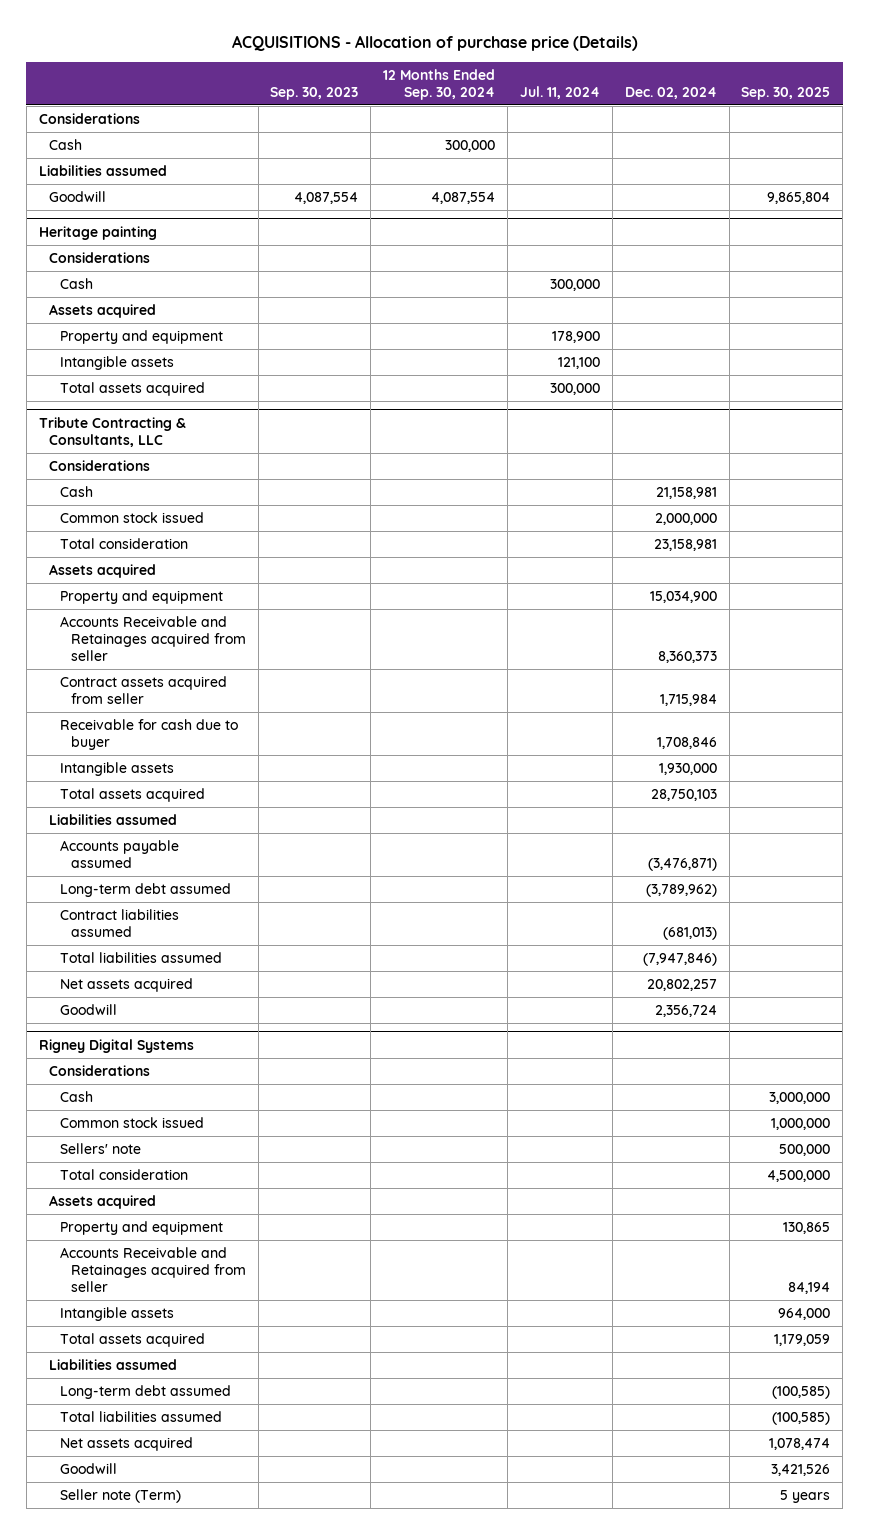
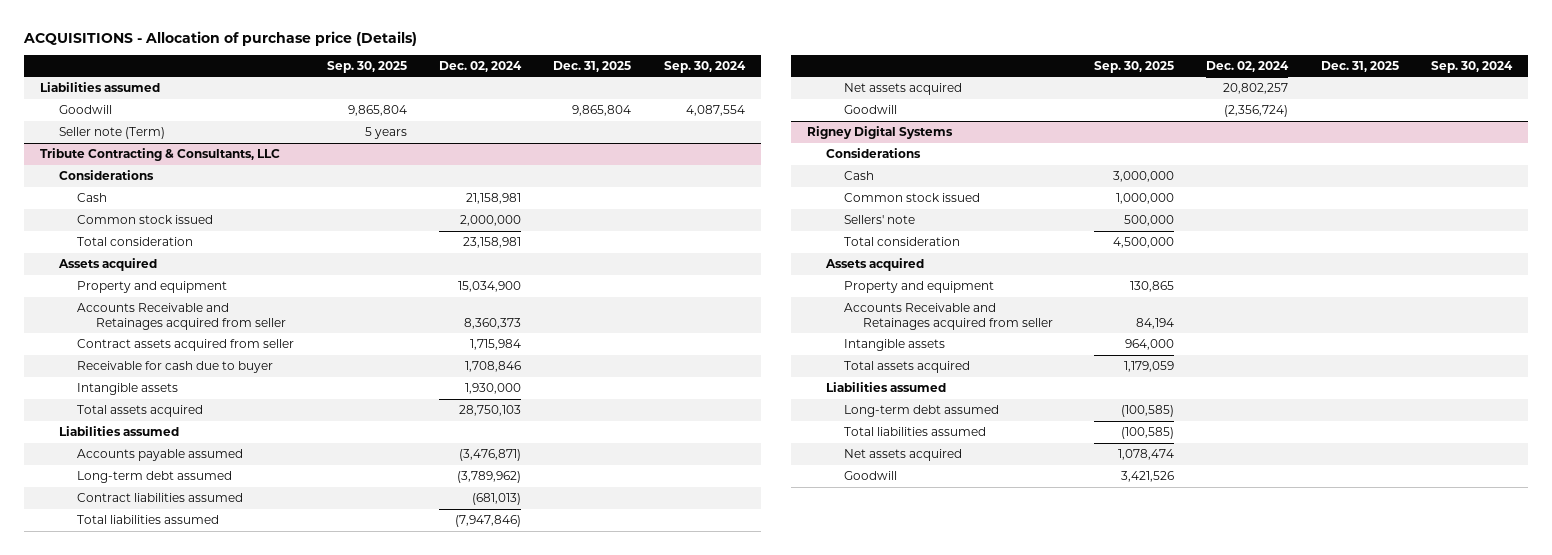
[270,86,359,100] Sep. 30, 2023 -> none
[383,68,496,100] 12 Months Ended Sep. 30, 2024 -> none
[519,85,600,99] Jul. 11, 2024 -> none
none -> [553,60,632,72] Dec. 31, 2025
none -> [663,60,746,73] Sep. 30, 2024
[38,113,140,125] Considerations -> none
[49,139,83,151] Cash -> none
[38,225,157,240] Heritage painting -> none
[49,252,151,264] Considerations -> none
[59,278,93,290] Cash -> none
[49,304,157,319] Assets acquired -> none
[59,330,223,345] Property and equipment -> none
[59,356,174,371] Intangible assets -> none
[59,382,205,397] Total assets acquired -> none
none -> [58,126,165,139] Seller note (Term)
[654,1005,717,1018] 2,356,724 -> [1224,104,1289,117] (2,356,724)
[59,1489,181,1504] Seller note (Term) -> none

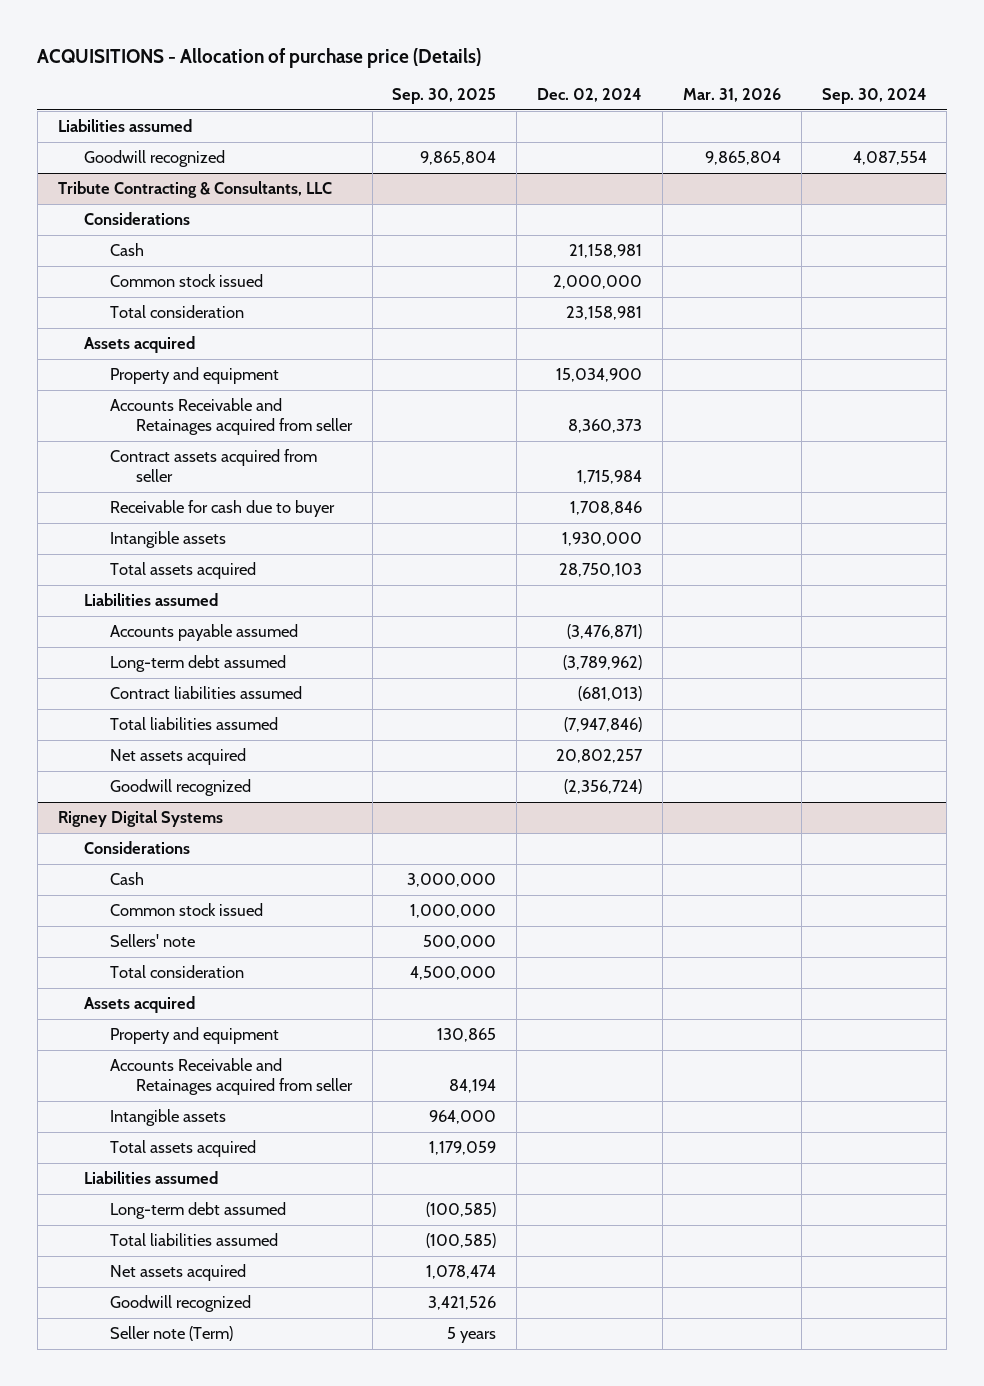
[553,60,632,72] Dec. 31, 2025 -> none
none -> [682,88,781,103] Mar. 31, 2026
[58,126,165,139] Seller note (Term) -> none
[58,104,112,114] Goodwill -> [83,149,225,167] Goodwill recognized
[844,104,898,114] Goodwill -> [109,778,251,796] Goodwill recognized
[844,470,898,480] Goodwill -> [109,1294,251,1312] Goodwill recognized
none -> [109,1325,233,1341] Seller note (Term)

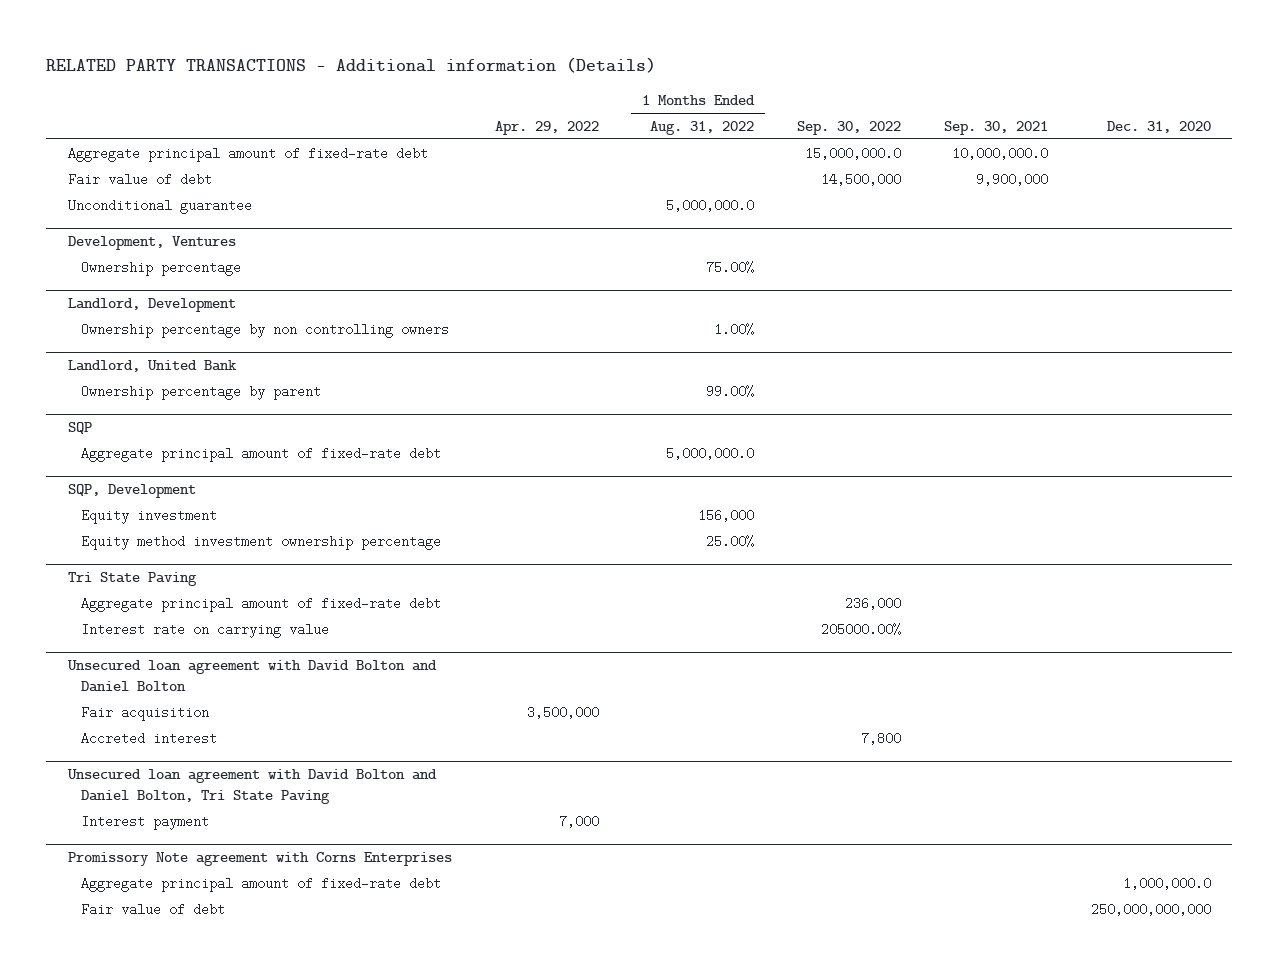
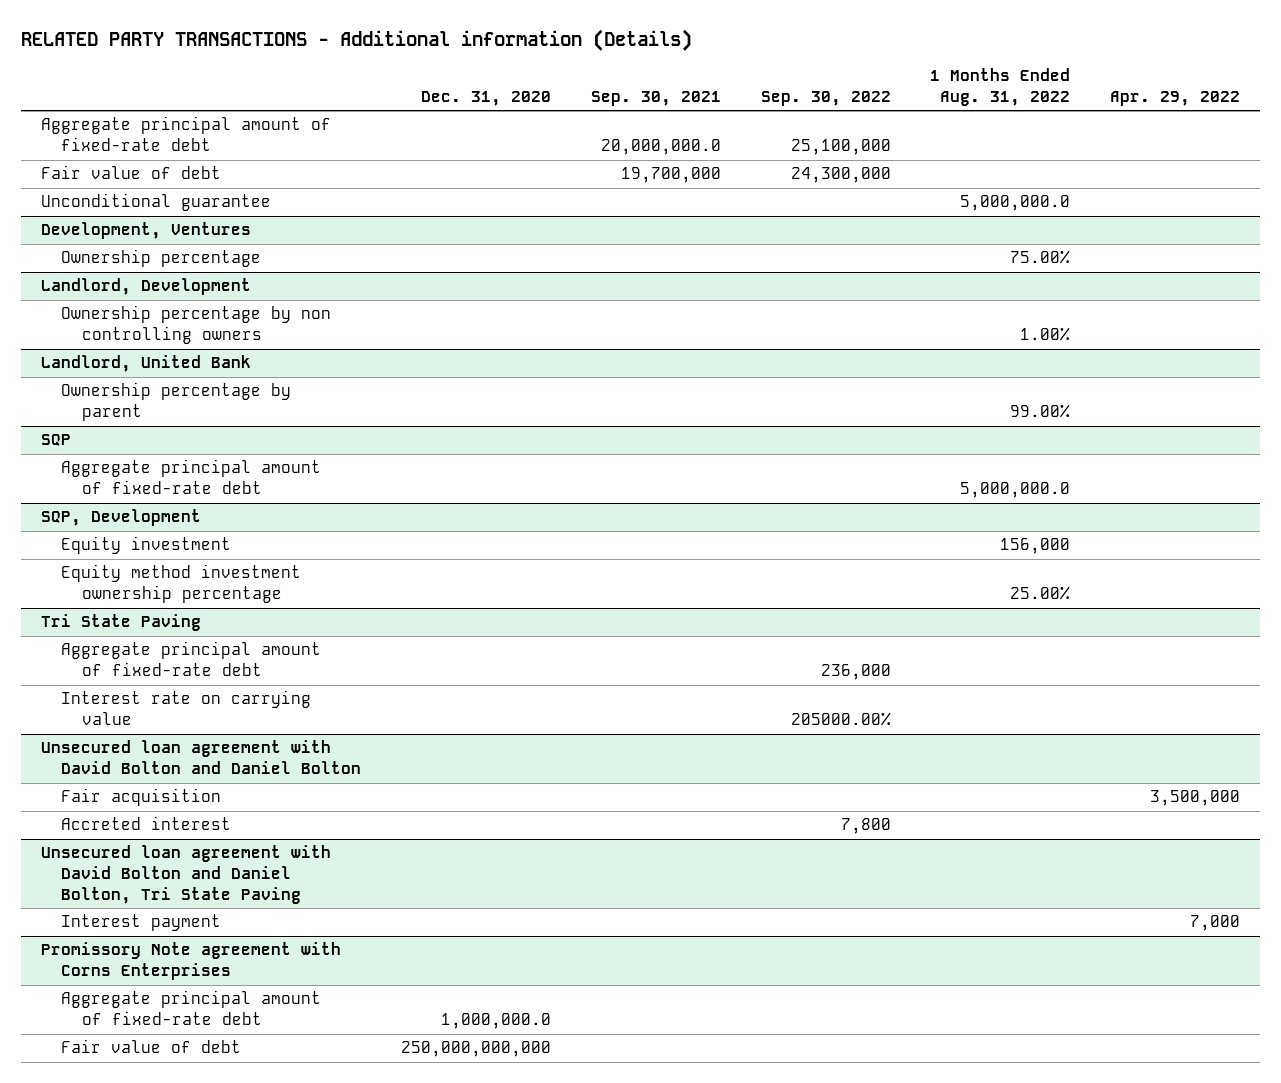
[804,146,901,160] 15,000,000.0 -> [790,139,891,156] 25,100,000
[951,146,1048,160] 10,000,000.0 -> [600,139,721,156] 20,000,000.0
[820,172,901,186] 14,500,000 -> [790,167,891,184] 24,300,000
[975,172,1048,186] 9,900,000 -> [620,167,721,184] 19,700,000

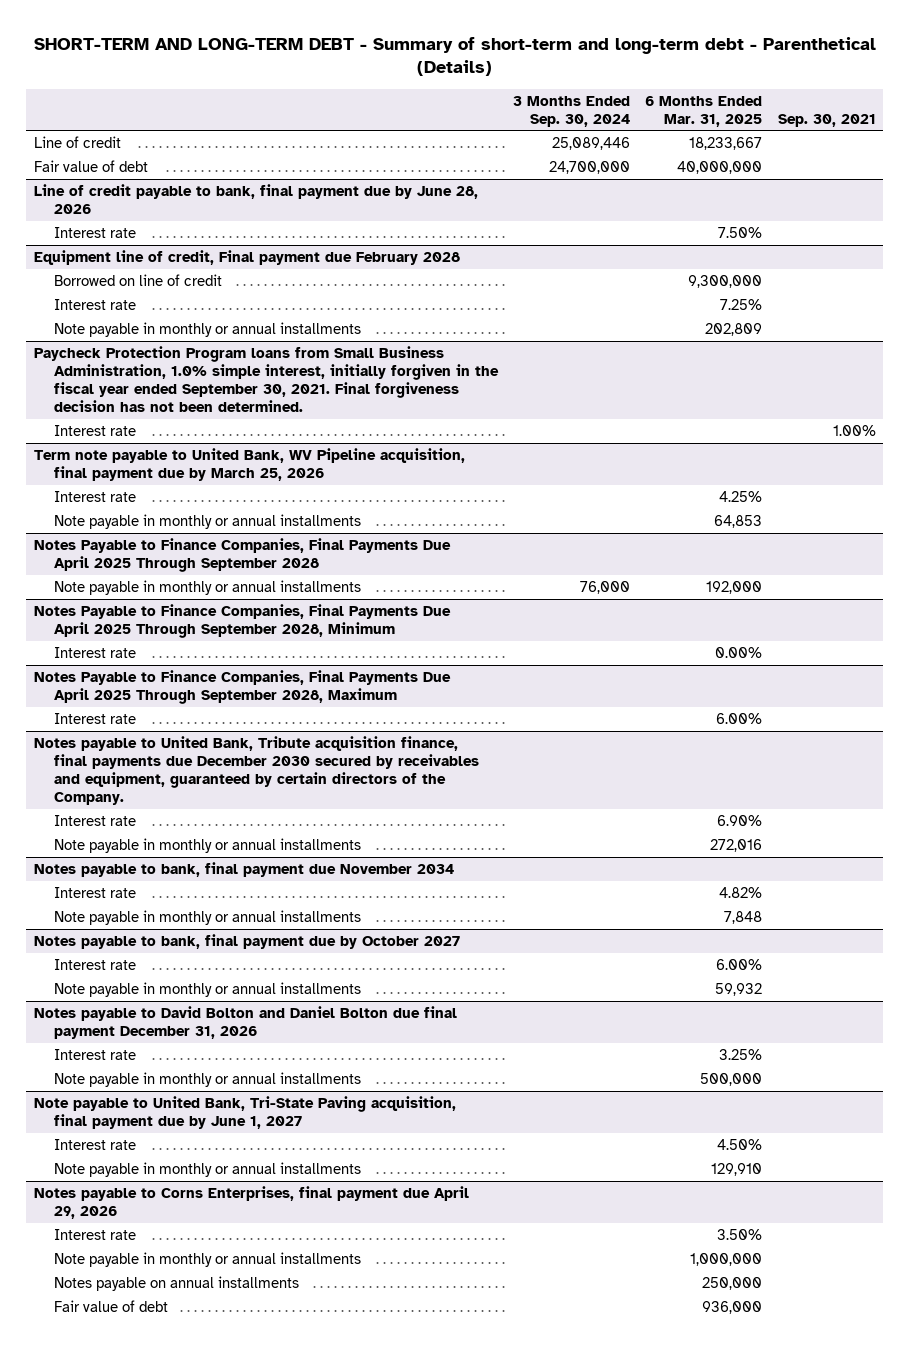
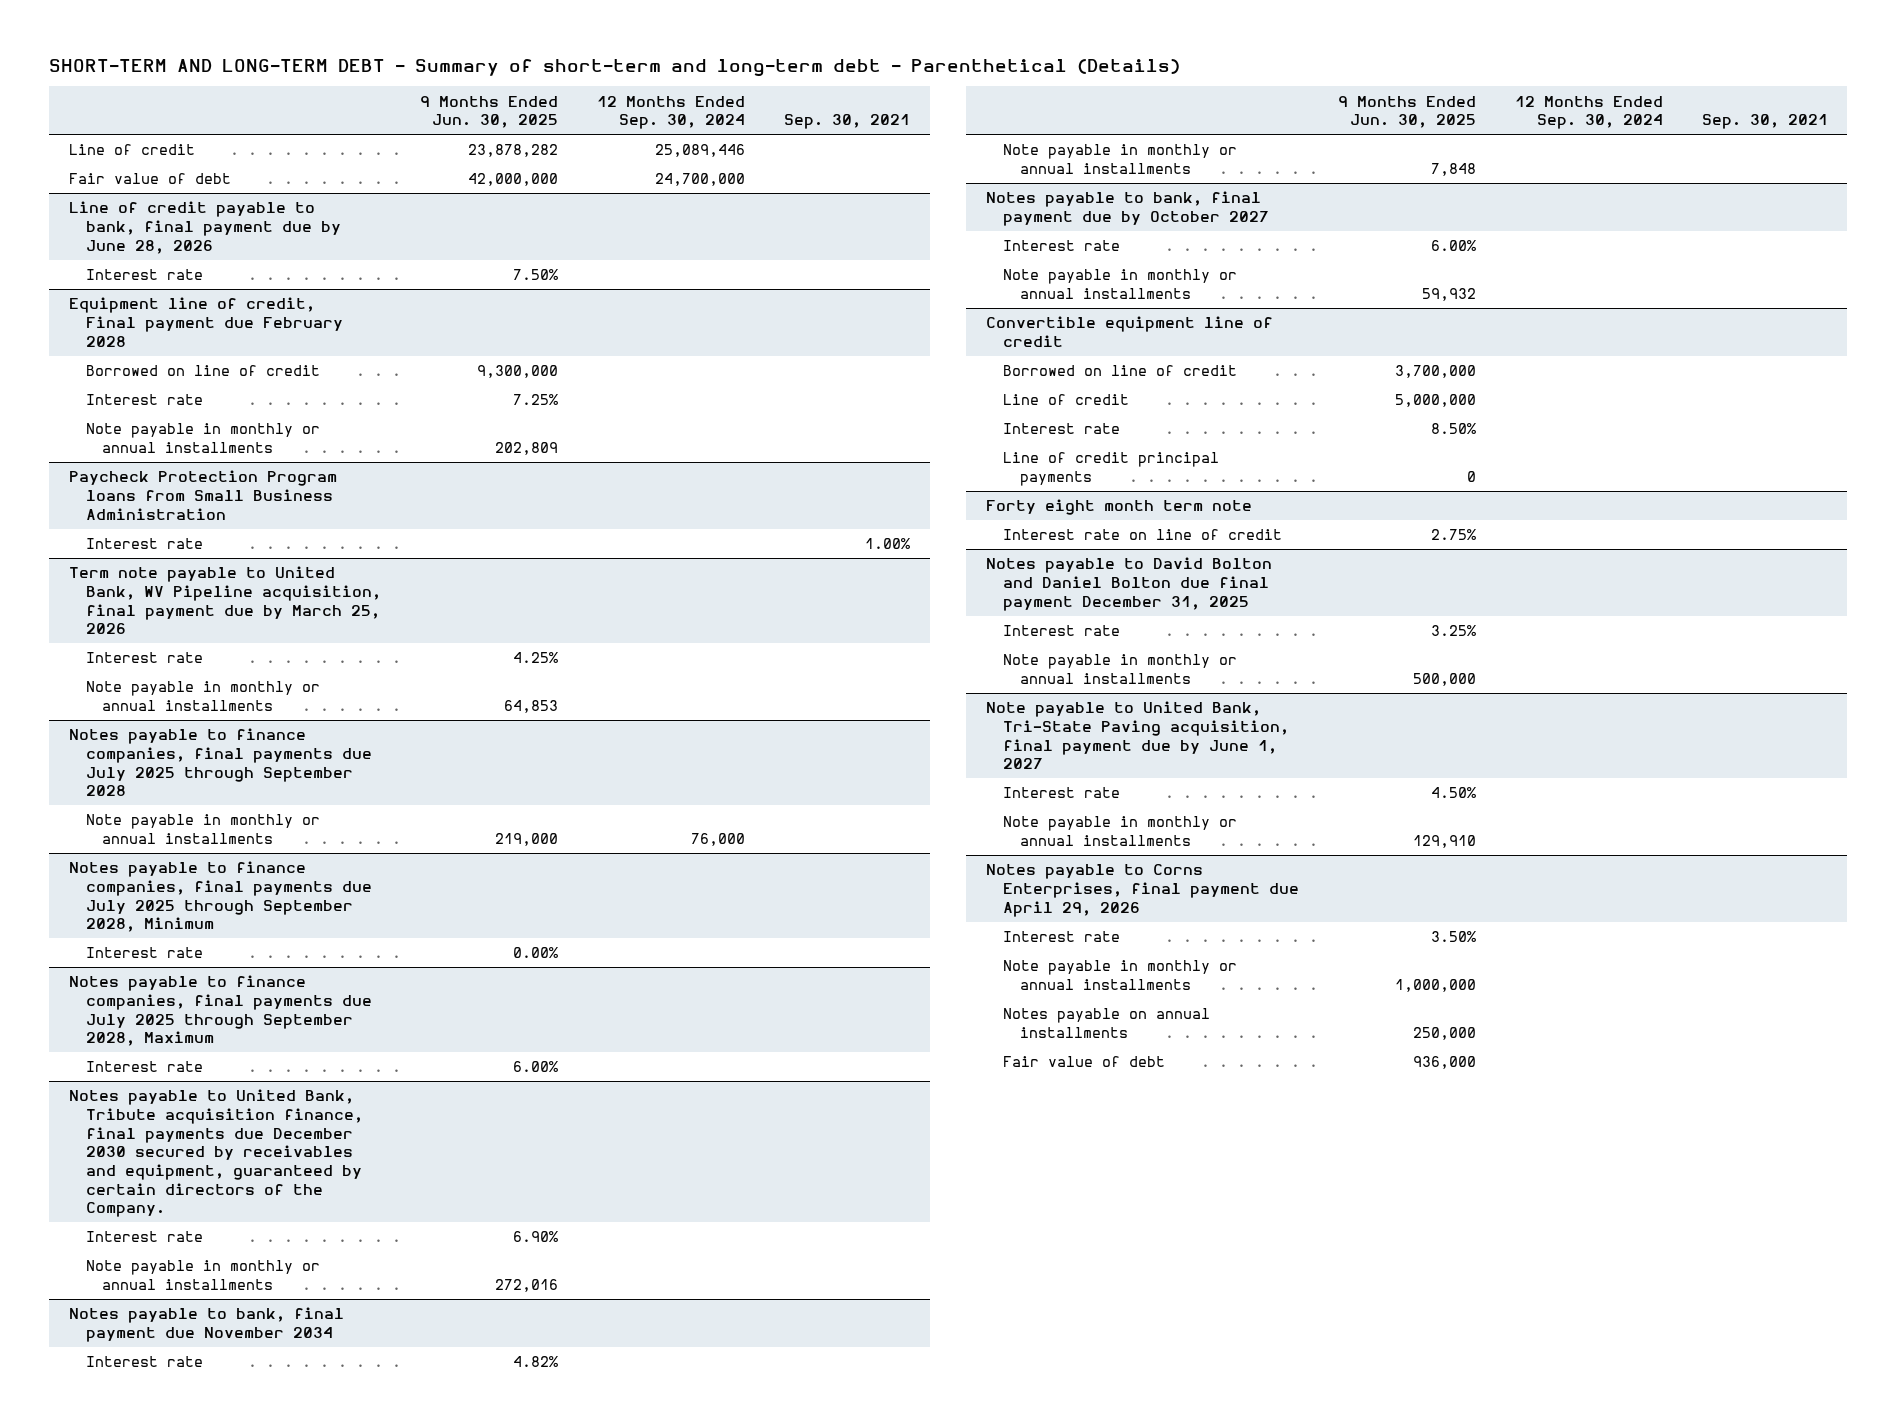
[512,95,630,127] 3 Months Ended Sep. 30, 2024 -> none
[645,95,763,127] 6 Months Ended Mar. 31, 2025 -> none
none -> [420,95,559,129] 9 Months Ended Jun. 30, 2025
none -> [597,95,746,130] 12 Months Ended Sep. 30, 2024
[33,345,499,412] Paycheck Protection Program loans from Small Business Administration, 1.0% simple interest, initially forgiven in the fiscal year ended September 30, 2021. Final forgiveness decision has not been determined. -> [68,470,337,520] Paycheck Protection Program loans from Small Business Administration
[33,537,451,572] Notes Payable to Finance Companies, Final Payments Due April 2025 Through September 2028 -> none
[53,579,361,595] Note payable in monthly or annual installments -> none
none -> [68,728,372,797] Notes payable to finance companies, final payments due July 2025 through September 2028
none -> [85,814,320,844] Note payable in monthly or annual installments
[33,603,451,638] Notes Payable to Finance Companies, Final Payments Due April 2025 Through September 2028, Minimum -> [68,861,372,933] Notes payable to finance companies, final payments due July 2025 through September 2028, Minimum
[33,669,451,704] Notes Payable to Finance Companies, Final Payments Due April 2025 Through September 2028, Maximum -> [68,975,372,1047] Notes payable to finance companies, final payments due July 2025 through September 2028, Maximum
[33,1005,457,1039] Notes payable to David Bolton and Daniel Bolton due final payment December 31, 2026 -> none
[53,1048,136,1060] Interest rate -> none
[53,1071,361,1087] Note payable in monthly or annual installments -> none
none -> [985,316,1273,347] Convertible equipment line of credit
none -> [1002,365,1237,377] Borrowed on line of credit
none -> [1002,394,1129,406] Line of credit
none -> [1002,423,1120,435] Interest rate
none -> [1002,452,1219,486] Line of credit principal payments
none -> [985,499,1252,516] Forty eight month term note
none -> [1002,529,1282,541] Interest rate on line of credit
none -> [985,557,1272,611] Notes payable to David Bolton and Daniel Bolton due final payment December 31, 2025
none -> [1002,625,1120,637] Interest rate
none -> [1002,654,1237,684] Note payable in monthly or annual installments

